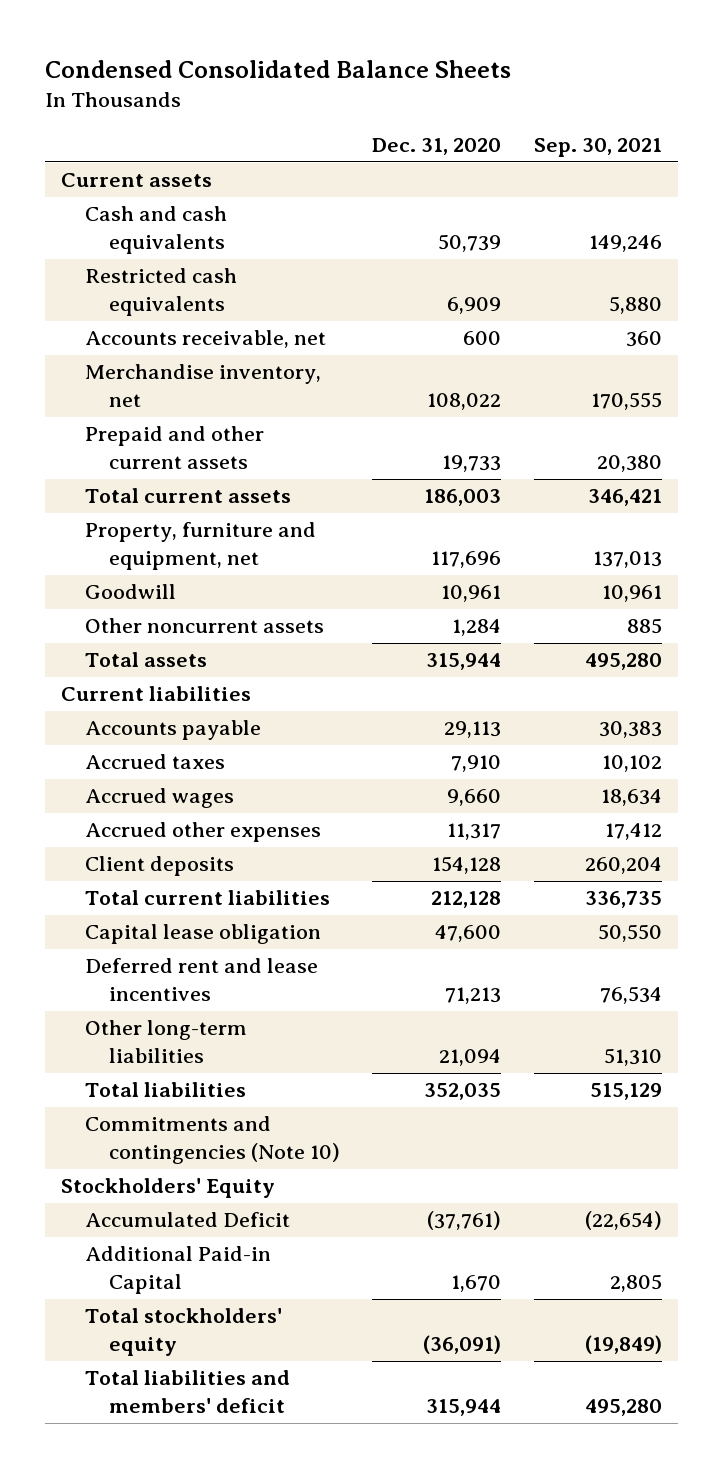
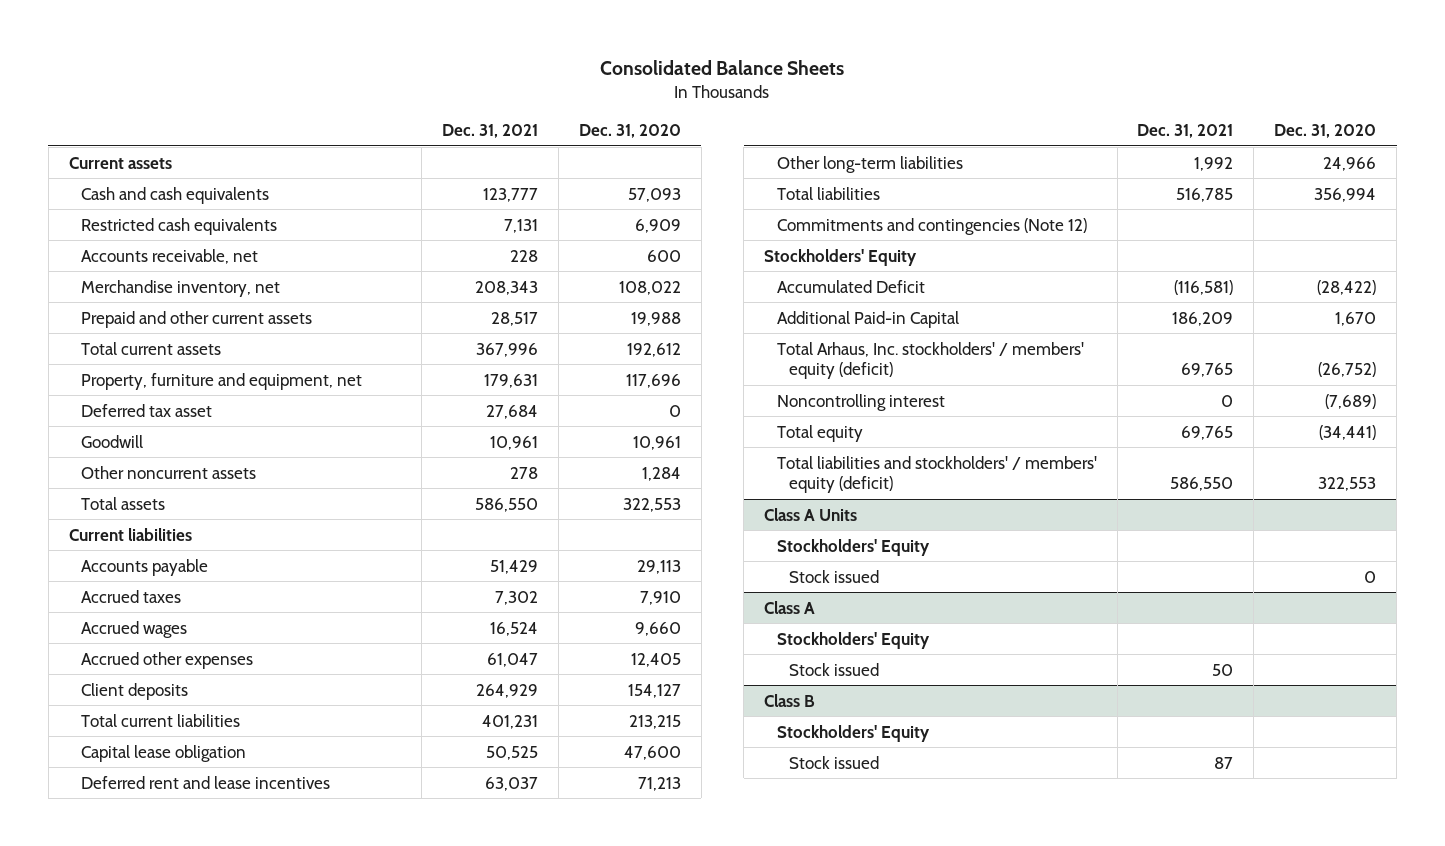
[44,59,511,78] Condensed Consolidated Balance Sheets -> [600,59,845,75] Consolidated Balance Sheets
[533,138,662,158] Sep. 30, 2021 -> none
none -> [441,124,538,139] Dec. 31, 2021
[438,234,502,253] 50,739 -> [627,187,681,202] 57,093
[442,455,502,473] 19,733 -> [630,311,681,326] 19,988
[424,489,502,507] 186,003 -> [626,342,681,357] 192,612
none -> [81,403,213,417] Deferred tax asset
[426,653,502,671] 315,944 -> [622,497,681,512] 322,553
[447,823,502,841] 11,317 -> [630,652,681,667] 12,405
[432,856,502,875] 154,128 -> [627,683,681,698] 154,127
[431,891,502,909] 212,128 -> [628,714,681,729] 213,215
[439,1049,502,1067] 21,094 -> [1323,156,1377,171] 24,966
[424,1083,502,1101] 352,035 -> [1314,187,1377,202] 356,994
[84,1116,340,1165] Commitments and contingencies (Note 10) -> [776,217,1087,235] Commitments and contingencies (Note 12)
[427,1211,502,1231] (37,761) -> [1317,279,1377,295] (28,422)
[84,1308,282,1357] Total stockholders' equity -> [776,341,1084,379] Total Arhaus, Inc. stockholders' / members' equity (deficit)
[423,1335,502,1355] (36,091) -> [1318,361,1377,377] (26,752)
none -> [776,393,945,411] Noncontrolling interest
none -> [776,424,863,442] Total equity
[84,1370,290,1414] Total liabilities and members' deficit -> [776,455,1097,493] Total liabilities and stockholders' / members' equity (deficit)
[426,1399,502,1417] 315,944 -> [1318,476,1377,491] 322,553
none -> [764,507,858,521] Class A Units
none -> [776,538,930,556] Stockholders' Equity
none -> [789,569,880,583] Stock issued
none -> [764,600,816,614] Class A
none -> [776,631,930,649] Stockholders' Equity
none -> [789,662,880,676] Stock issued
none -> [764,693,816,707] Class B
none -> [776,724,930,742] Stockholders' Equity
none -> [789,755,880,769] Stock issued

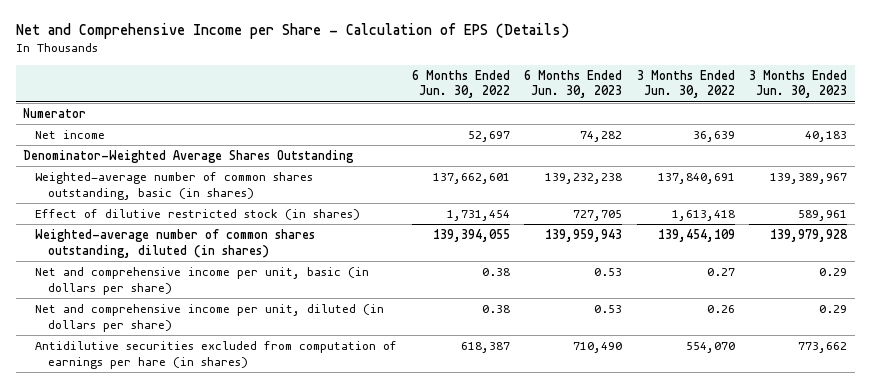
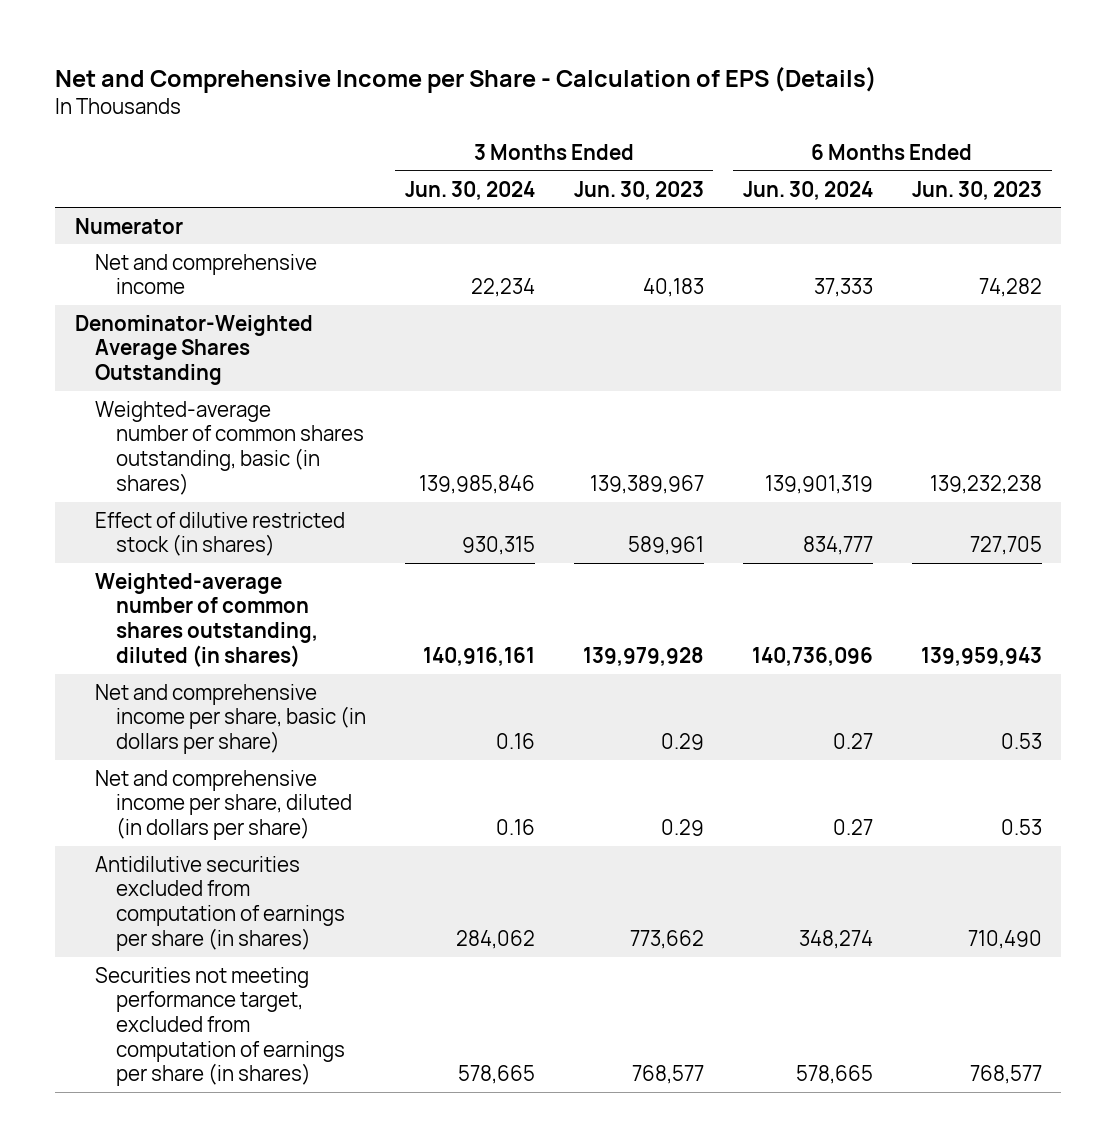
[411,69,510,99] 6 Months Ended Jun. 30, 2022 -> none
[636,69,735,99] 3 Months Ended Jun. 30, 2022 -> none
none -> [404,180,535,200] Jun. 30, 2024
none -> [742,180,873,200] Jun. 30, 2024
[35,129,106,139] Net income -> [95,253,318,295] Net and comprehensive income
[35,266,370,295] Net and comprehensive income per unit, basic (in dollars per share) -> [95,683,366,755] Net and comprehensive income per share, basic (in dollars per share)
[35,303,385,332] Net and comprehensive income per unit, diluted (in dollars per share) -> [95,769,352,841] Net and comprehensive income per share, diluted (in dollars per share)
[35,340,398,369] Antidilutive securities excluded from computation of earnings per hare (in shares) -> [95,855,345,951] Antidilutive securities excluded from computation of earnings per share (in shares)
none -> [95,966,345,1087] Securities not meeting performance target, excluded from computation of earnings per share (in shares)

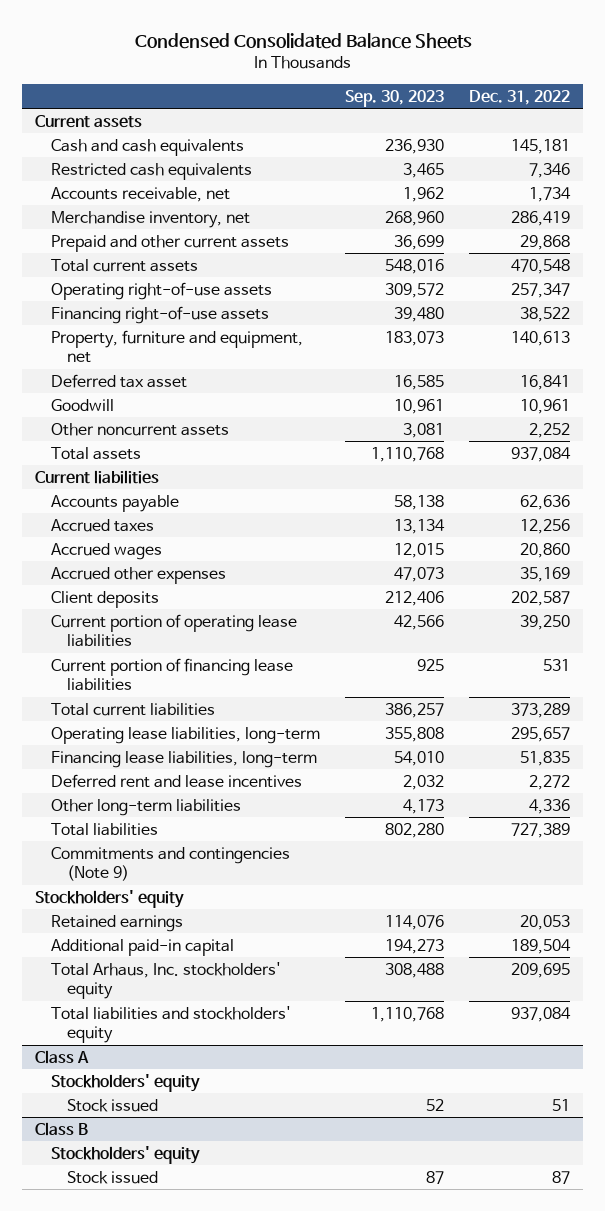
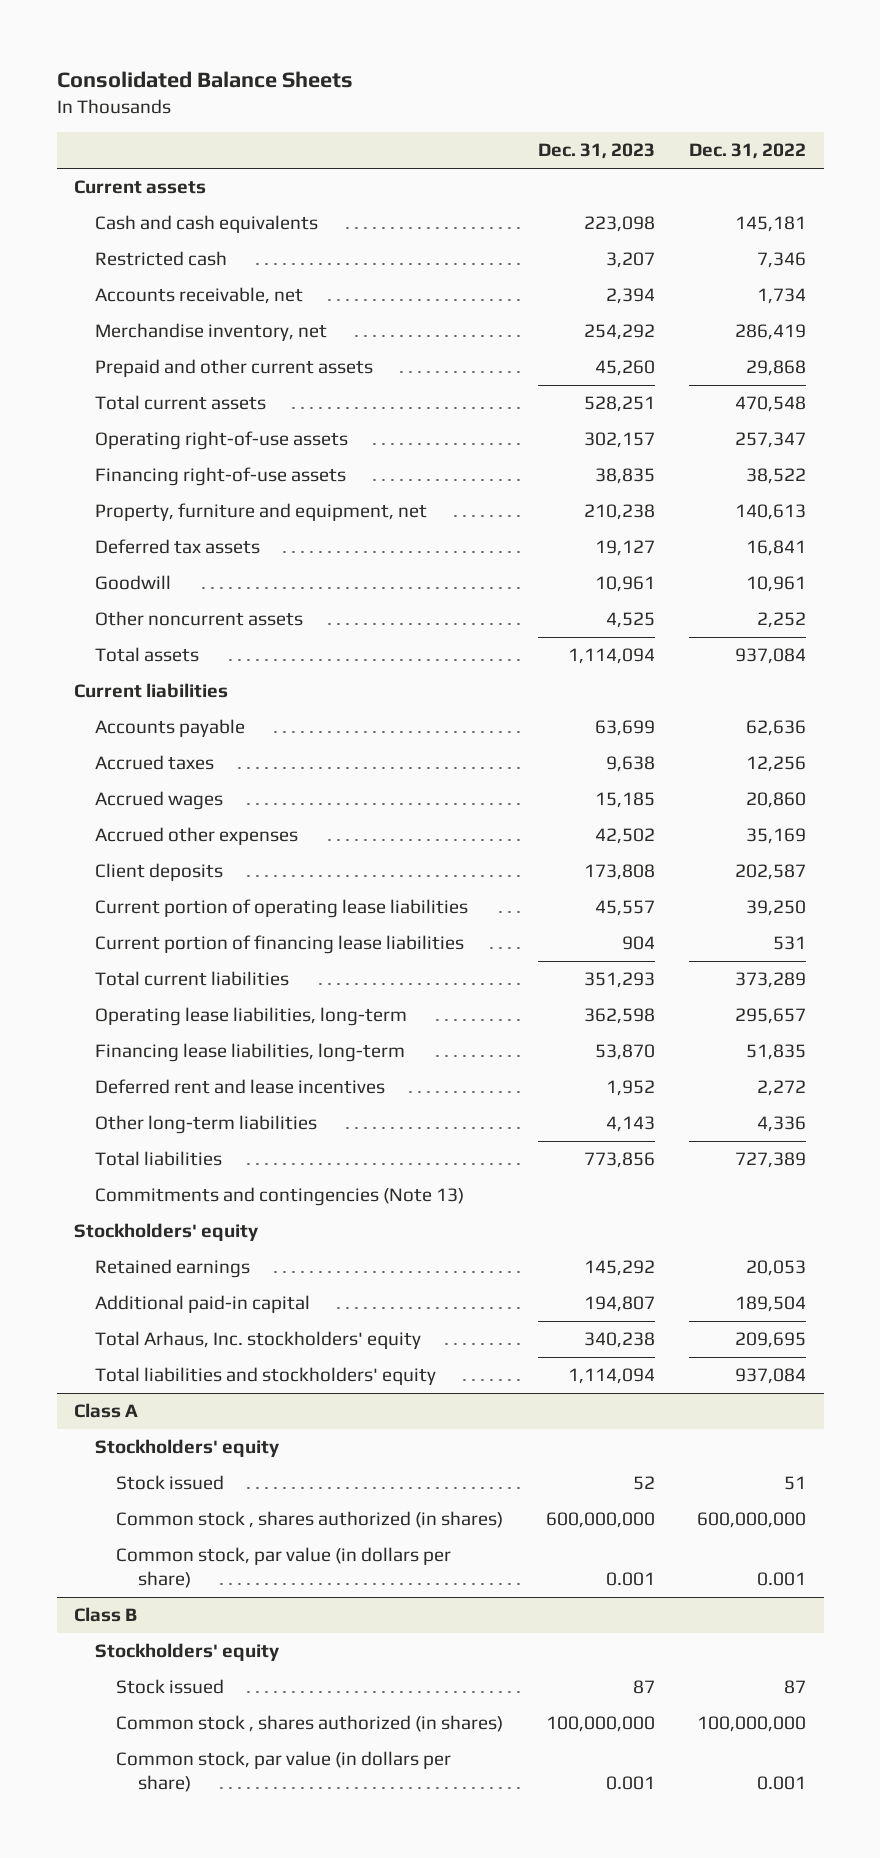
[134,32,472,49] Condensed Consolidated Balance Sheets -> [56,70,353,88] Consolidated Balance Sheets
[345,89,445,107] Sep. 30, 2023 -> none
none -> [537,143,655,160] Dec. 31, 2023
[50,162,252,180] Restricted cash equivalents -> [95,251,228,267] Restricted cash
[50,373,187,388] Deferred tax asset -> [95,539,261,555] Deferred tax assets
[50,846,290,882] Commitments and contingencies (Note 9) -> [95,1187,465,1207] Commitments and contingencies (Note 13)
none -> [116,1511,504,1529] Common stock , shares authorized (in shares)
none -> [116,1547,452,1589] Common stock, par value (in dollars per share)
none -> [116,1715,504,1733] Common stock , shares authorized (in shares)
none -> [116,1751,452,1793] Common stock, par value (in dollars per share)

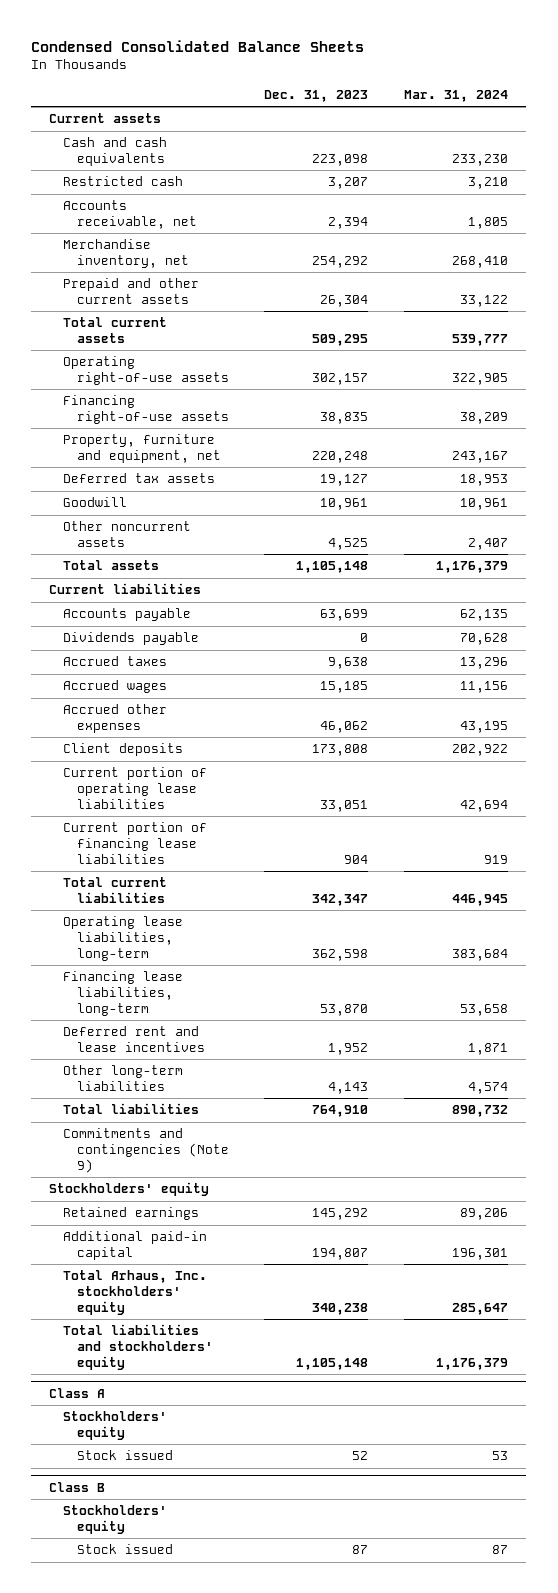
[56,70,353,88] Consolidated Balance Sheets -> [31,39,365,52] Condensed Consolidated Balance Sheets
[689,143,807,160] Dec. 31, 2022 -> none
none -> [404,89,509,102] Mar. 31, 2024
[594,360,655,377] 45,260 -> [320,294,369,307] 26,304
[583,396,655,413] 528,251 -> [312,333,369,346] 509,295
[583,504,655,521] 210,238 -> [312,450,369,463] 220,248
[567,648,655,665] 1,114,094 -> [296,561,369,574] 1,105,148
none -> [62,632,199,646] Dividends payable
[594,828,655,845] 42,502 -> [320,720,369,733] 46,062
[594,900,655,917] 45,557 -> [320,799,369,812] 33,051
[583,972,655,989] 351,293 -> [312,893,369,906] 342,347
[583,1152,655,1169] 773,856 -> [312,1105,369,1118] 764,910
[95,1187,465,1207] Commitments and contingencies (Note 13) -> [62,1128,229,1173] Commitments and contingencies (Note 9)
[567,1368,655,1385] 1,114,094 -> [296,1357,369,1370] 1,105,148
[116,1511,504,1529] Common stock , shares authorized (in shares) -> none
[116,1547,452,1589] Common stock, par value (in dollars per share) -> none
[116,1715,504,1733] Common stock , shares authorized (in shares) -> none
[116,1751,452,1793] Common stock, par value (in dollars per share) -> none

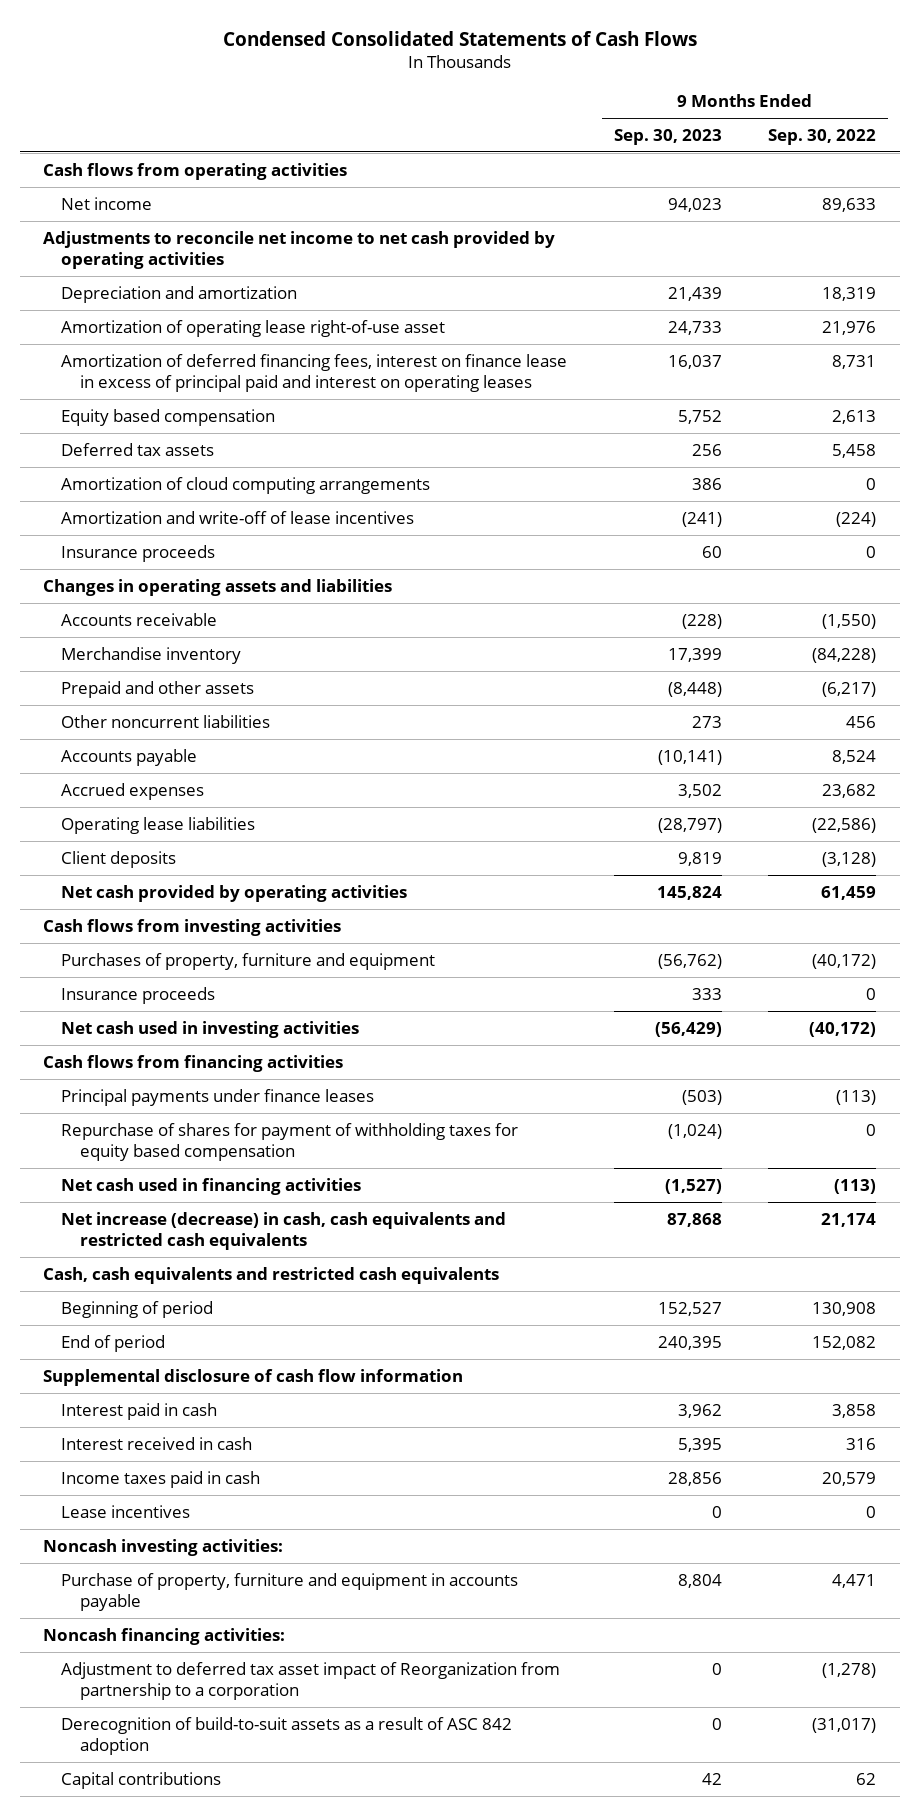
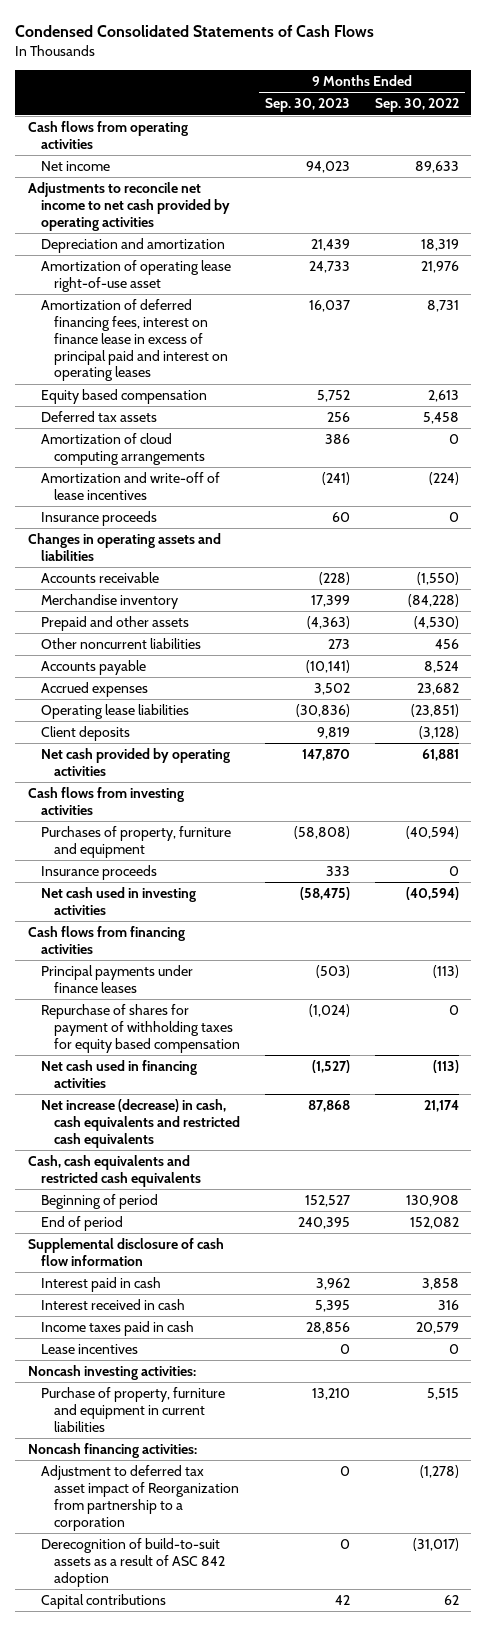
[667,681,722,697] (8,448) -> [306,616,350,630] (4,363)
[822,681,877,697] (6,217) -> [413,616,459,630] (4,530)
[657,817,722,833] (28,797) -> [295,704,350,718] (30,836)
[812,817,877,833] (22,586) -> [410,704,459,718] (23,851)
[656,885,722,900] 145,824 -> [301,749,350,762] 147,870
[821,885,877,900] 61,459 -> [421,749,459,762] 61,881
[657,953,722,969] (56,762) -> [293,826,350,840] (58,808)
[812,953,877,969] (40,172) -> [405,826,459,840] (40,594)
[654,1021,722,1037] (56,429) -> [299,887,350,901] (58,475)
[809,1021,877,1037] (40,172) -> [405,887,459,901] (40,594)
[61,1572,519,1611] Purchase of property, furniture and equipment in accounts payable -> [40,1387,225,1432] Purchase of property, furniture and equipment in current liabilities
[677,1573,722,1588] 8,804 -> [311,1388,350,1401] 13,210
[832,1573,877,1588] 4,471 -> [426,1388,459,1401] 5,515

